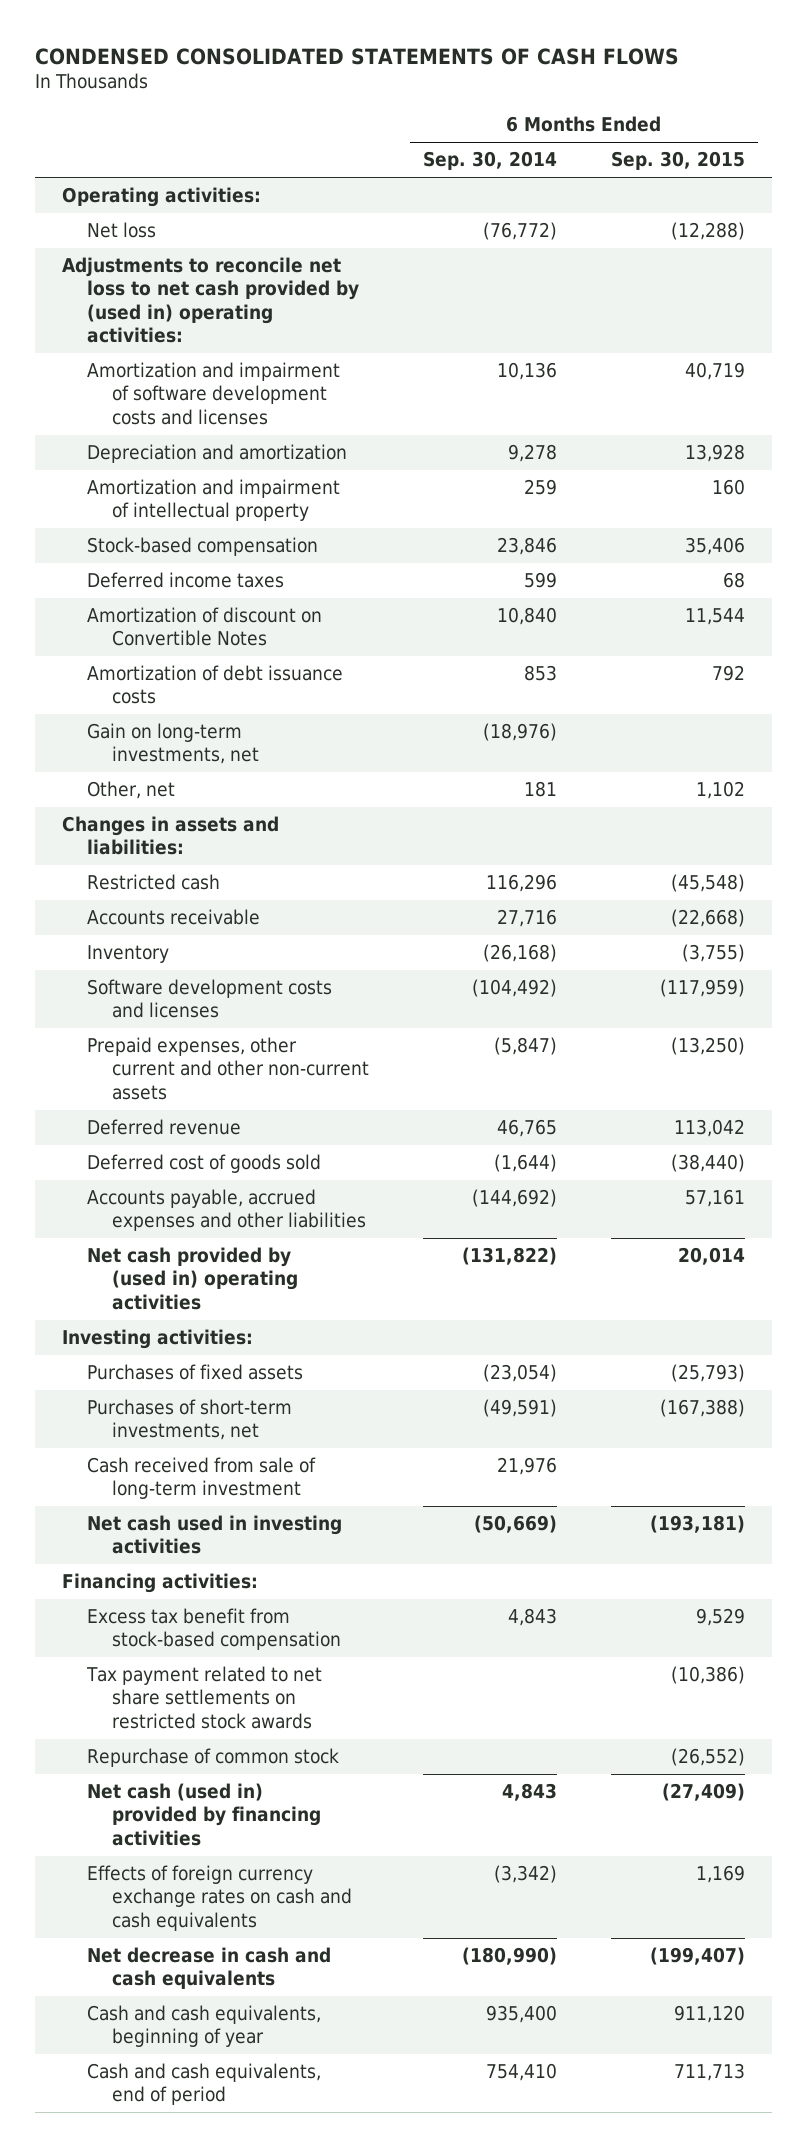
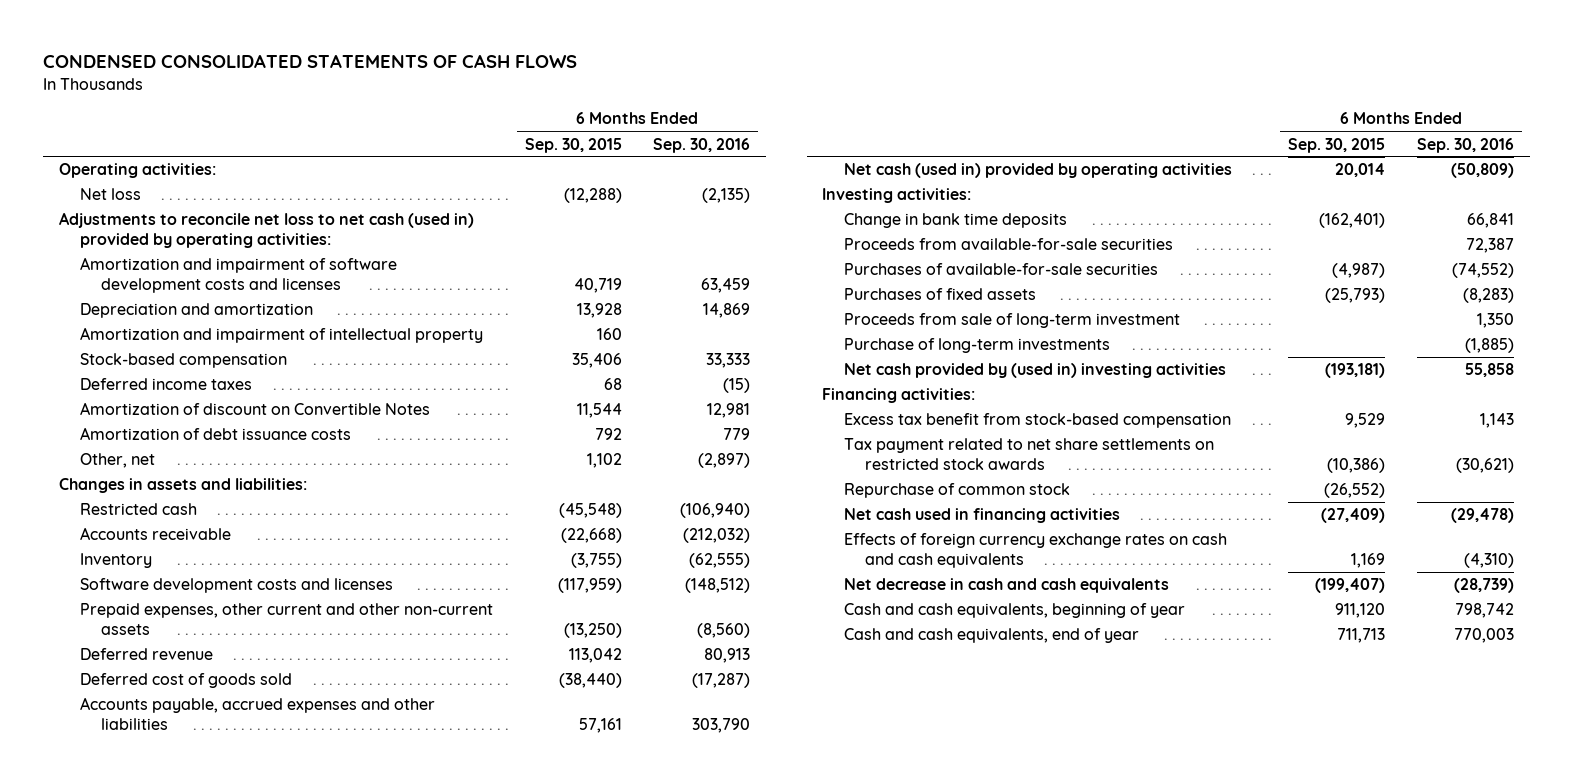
[423,151,558,171] Sep. 30, 2014 -> none
none -> [653,137,751,153] Sep. 30, 2016
[62,257,360,343] Adjustments to reconcile net loss to net cash provided by (used in) operating activities: -> [58,212,474,248] Adjustments to reconcile net loss to net cash (used in) provided by operating activities:
[87,723,260,765] Gain on long-term investments, net -> none
[87,1247,299,1310] Net cash provided by (used in) operating activities -> [843,163,1232,179] Net cash (used in) provided by operating activities
none -> [843,213,1067,229] Change in bank time deposits
none -> [843,238,1173,251] Proceeds from available-for-sale securities
none -> [843,263,1158,276] Purchases of available-for-sale securities
[87,1399,293,1441] Purchases of short-term investments, net -> none
[87,1457,317,1500] Cash received from sale of long-term investment -> [843,313,1180,329] Proceeds from sale of long-term investment
none -> [843,338,1110,354] Purchase of long-term investments
[87,1515,343,1555] Net cash used in investing activities -> [843,363,1226,379] Net cash provided by (used in) investing activities
[87,1783,322,1846] Net cash (used in) provided by financing activities -> [843,508,1120,524] Net cash used in financing activities
[87,2063,322,2106] Cash and cash equivalents, end of period -> [843,628,1139,644] Cash and cash equivalents, end of year

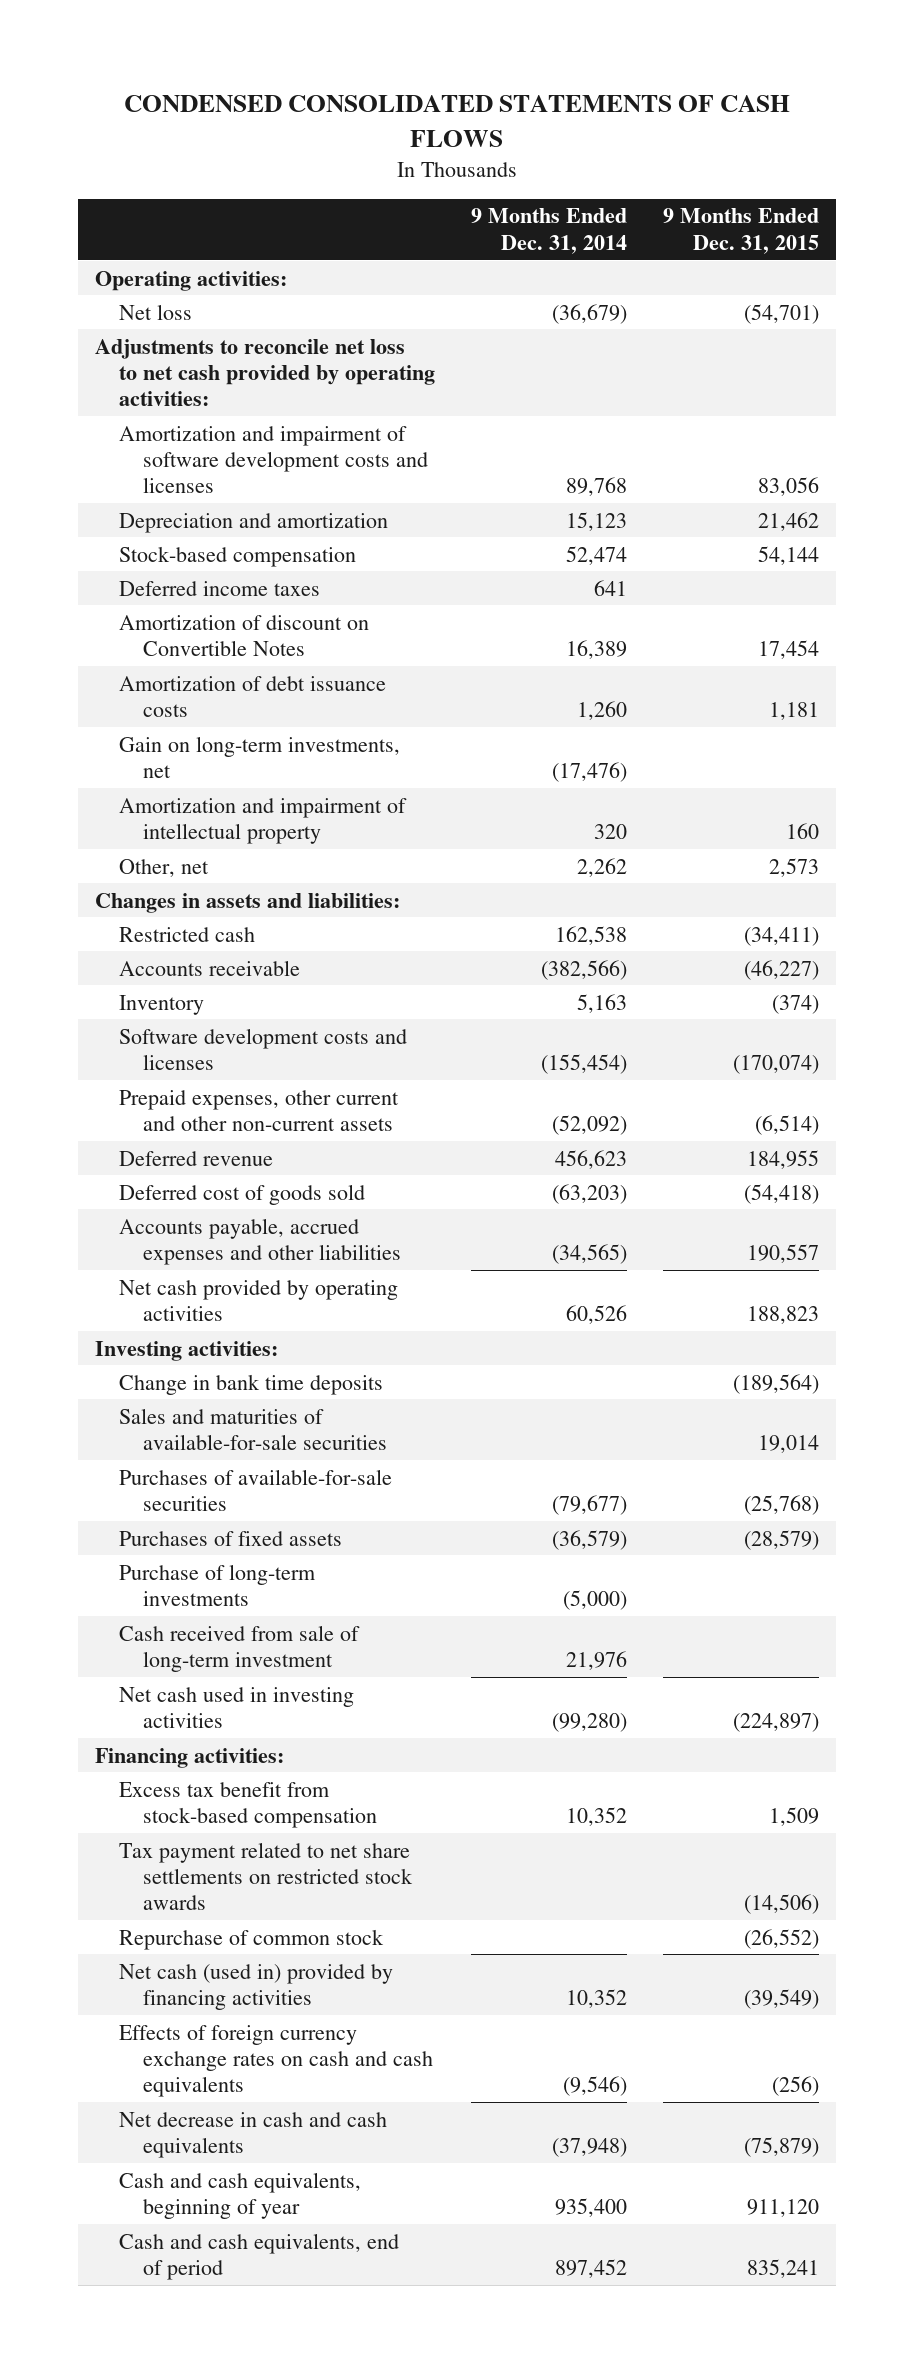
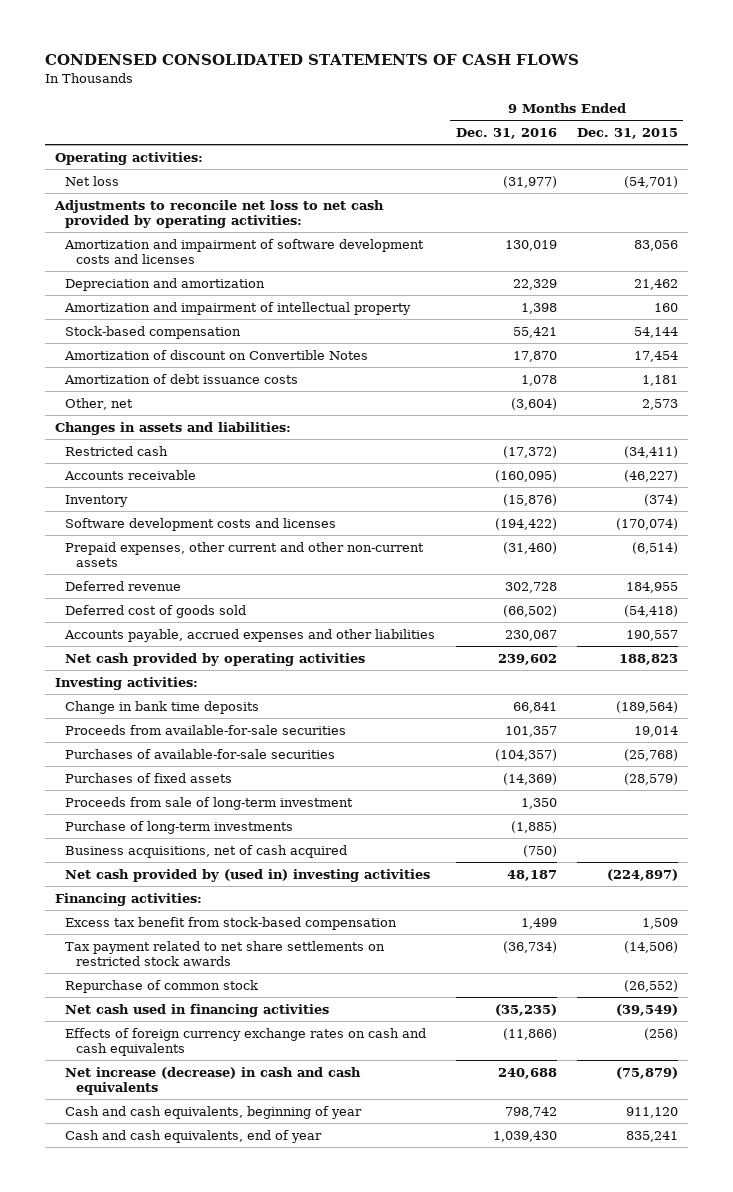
[470,208,627,254] 9 Months Ended Dec. 31, 2014 -> none
none -> [455,128,557,140] Dec. 31, 2016
[119,797,408,844] Amortization and impairment of intellectual property -> [64,301,412,315] Amortization and impairment of intellectual property
[119,580,321,596] Deferred income taxes -> none
[119,735,401,778] Gain on long-term investments, net -> none
[119,1407,388,1450] Sales and maturities of available-for-sale securities -> [65,724,347,735] Proceeds from available-for-sale securities
none -> [65,796,354,810] Proceeds from sale of long-term investment
[119,1624,361,1672] Cash received from sale of long-term investment -> none
none -> [65,844,348,858] Business acquisitions, net of cash acquired
[119,1686,355,1728] Net cash used in investing activities -> [65,868,431,882] Net cash provided by (used in) investing activities
[119,1963,394,2010] Net cash (used in) provided by financing activities -> [65,1003,330,1017] Net cash used in financing activities
[119,2111,388,2158] Net decrease in cash and cash equivalents -> [65,1066,362,1096] Net increase (decrease) in cash and cash equivalents
[119,2232,400,2280] Cash and cash equivalents, end of period -> [65,1129,323,1143] Cash and cash equivalents, end of year

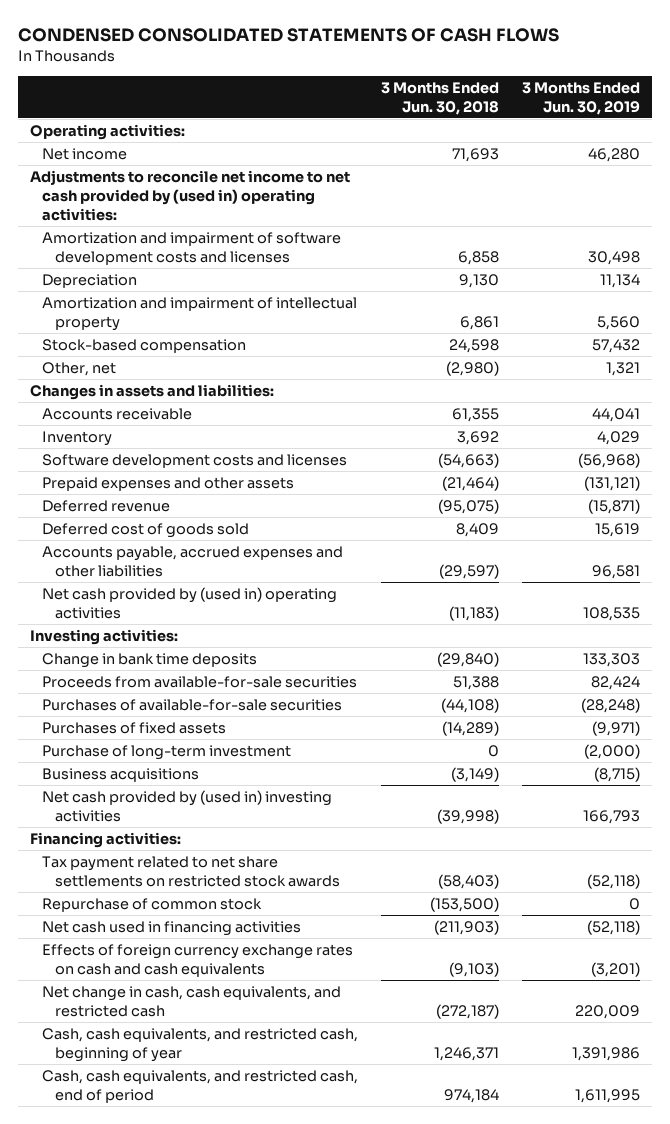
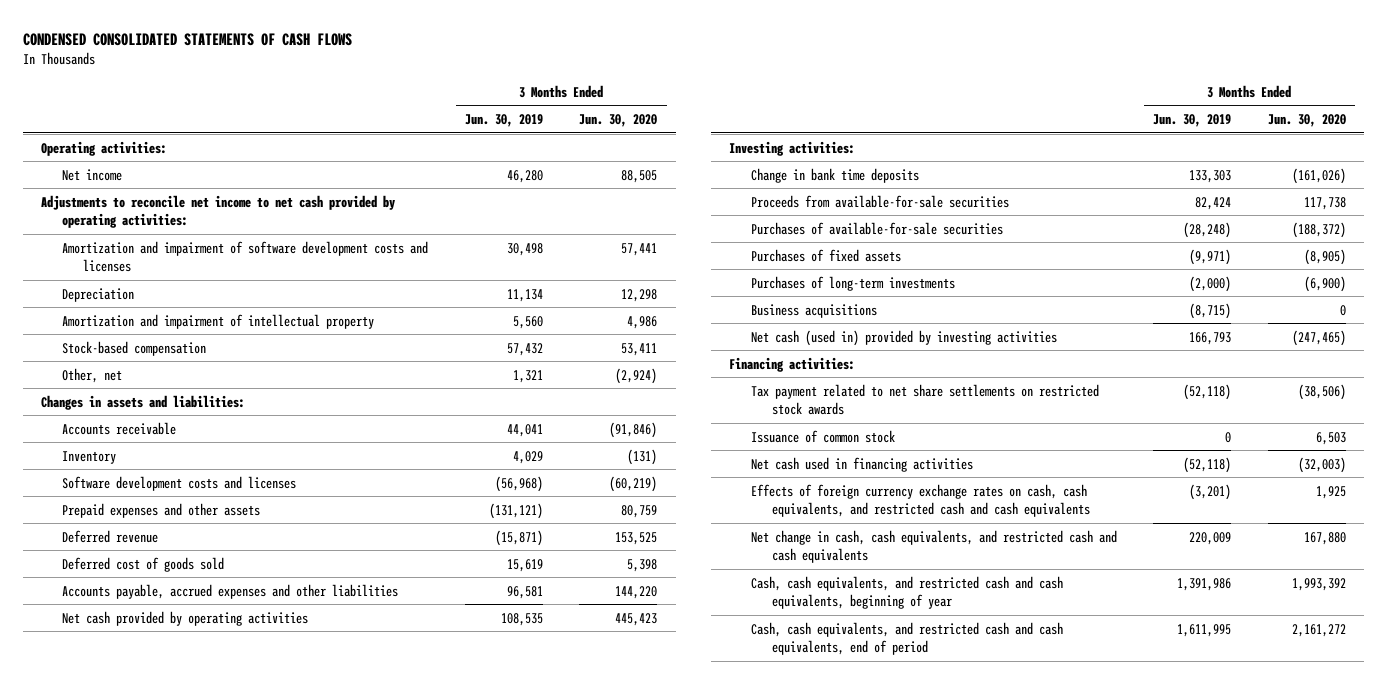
[381,81,500,115] 3 Months Ended Jun. 30, 2018 -> none
none -> [579,114,658,128] Jun. 30, 2020
[29,169,350,221] Adjustments to reconcile net income to net cash provided by (used in) operating activities: -> [41,194,396,228] Adjustments to reconcile net income to net cash provided by operating activities:
[42,586,338,619] Net cash provided by (used in) operating activities -> [62,610,309,626] Net cash provided by operating activities
[42,744,292,760] Purchase of long-term investment -> [750,275,955,291] Purchases of long-term investments
[42,789,333,822] Net cash provided by (used in) investing activities -> [750,329,1057,346] Net cash (used in) provided by investing activities
[42,897,263,912] Repurchase of common stock -> [750,429,895,443] Issuance of common stock
[42,943,354,977] Effects of foreign currency exchange rates on cash and cash equivalents -> [750,483,1090,517] Effects of foreign currency exchange rates on cash, cash equivalents, and restricted cash and cash equivalents
[42,985,342,1017] Net change in cash, cash equivalents, and restricted cash -> [750,529,1117,563] Net change in cash, cash equivalents, and restricted cash and cash equivalents
[42,1027,359,1062] Cash, cash equivalents, and restricted cash, beginning of year -> [750,575,1063,609] Cash, cash equivalents, and restricted cash and cash equivalents, beginning of year
[42,1069,359,1103] Cash, cash equivalents, and restricted cash, end of period -> [750,621,1063,655] Cash, cash equivalents, and restricted cash and cash equivalents, end of period

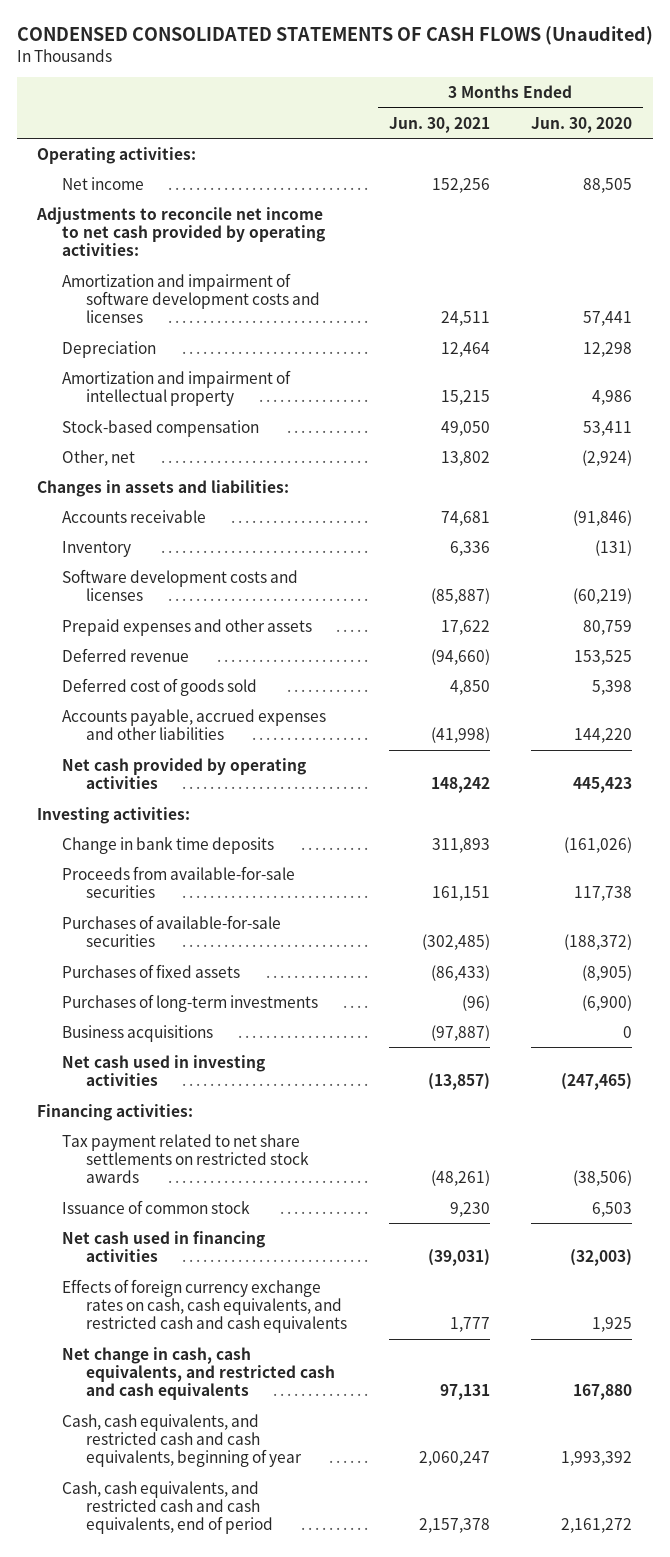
[22,32,352,46] CONDENSED CONSOLIDATED STATEMENTS OF CASH FLOWS -> [16,25,653,45] CONDENSED CONSOLIDATED STATEMENTS OF CASH FLOWS (Unaudited)
[464,114,543,128] Jun. 30, 2019 -> none
none -> [388,116,490,133] Jun. 30, 2021
[750,329,1057,346] Net cash (used in) provided by investing activities -> [61,1054,265,1087] Net cash used in investing activities

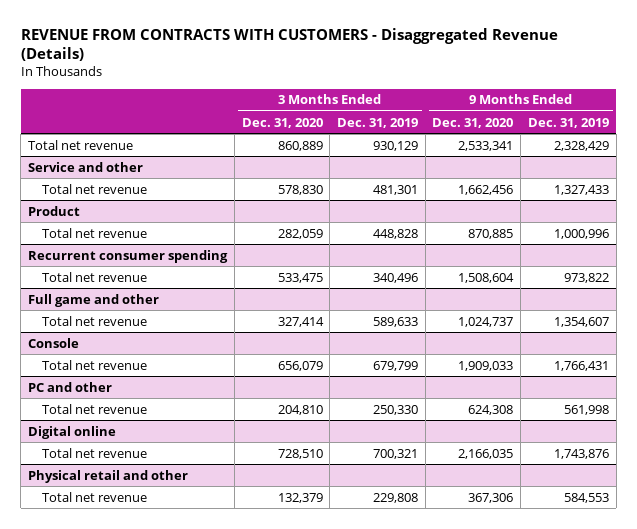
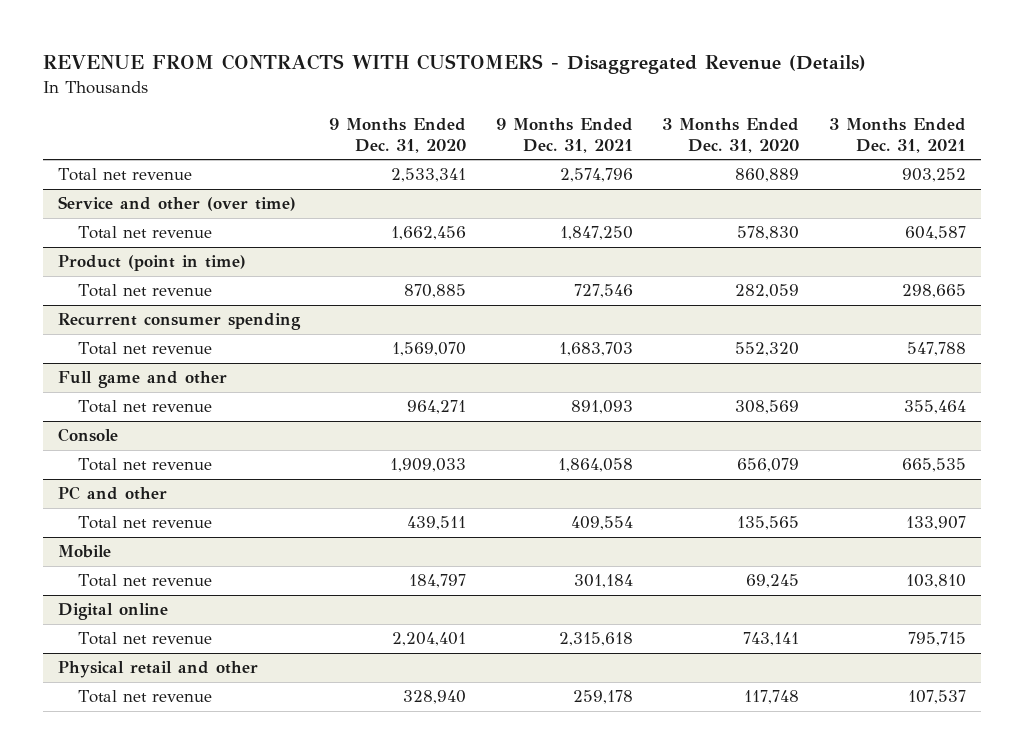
[337,117,419,128] Dec. 31, 2019 -> none
[527,117,609,128] Dec. 31, 2019 -> none
none -> [495,117,633,153] 9 Months Ended Dec. 31, 2021
none -> [829,117,967,153] 3 Months Ended Dec. 31, 2021
[28,161,144,172] Service and other -> [57,196,296,212] Service and other (over time)
[28,205,81,216] Product -> [57,255,246,272] Product (point in time)
[277,272,323,283] 533,475 -> [735,342,800,357] 552,320
[458,272,515,283] 1,508,604 -> [392,342,467,357] 1,569,070
[277,316,324,327] 327,414 -> [735,400,800,415] 308,569
[458,316,514,327] 1,024,737 -> [407,400,467,415] 964,271
[277,404,323,415] 204,810 -> [737,516,800,531] 135,565
[468,404,514,415] 624,308 -> [407,516,467,531] 439,511
none -> [57,545,111,559] Mobile
none -> [77,574,212,588] Total net revenue
[277,448,323,459] 728,510 -> [743,632,800,647] 743,141
[458,448,514,459] 2,166,035 -> [392,632,467,647] 2,204,401
[277,492,323,503] 132,379 -> [744,690,800,705] 117,748
[468,492,514,503] 367,306 -> [403,690,467,705] 328,940

